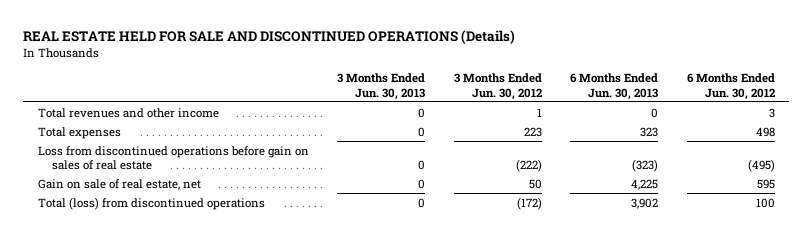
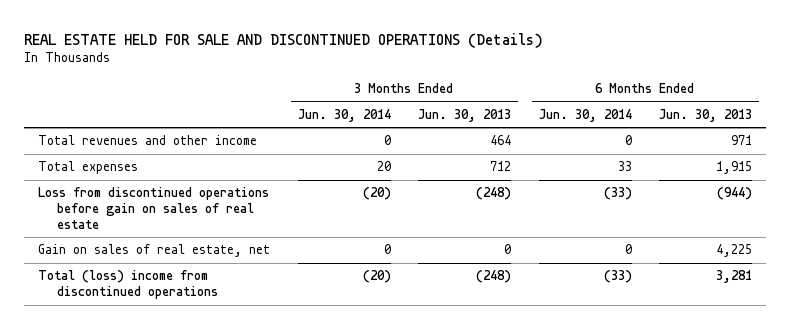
[453,73,542,100] 3 Months Ended Jun. 30, 2012 -> none
[686,73,775,100] 6 Months Ended Jun. 30, 2012 -> none
none -> [297,108,391,122] Jun. 30, 2014
none -> [538,108,632,122] Jun. 30, 2014
[418,107,426,118] 0 -> [490,135,512,146] 464
[651,107,659,118] 0 -> [731,135,753,146] 971
[418,126,426,137] 0 -> [490,161,512,172] 712
[640,126,659,137] 323 -> [716,161,753,175] 1,915
[418,159,426,170] 0 -> [476,187,512,201] (248)
[632,158,659,172] (323) -> [717,187,753,201] (944)
[37,178,201,190] Gain on sale of real estate, net -> [37,244,270,258] Gain on sales of real estate, net
[37,196,265,210] Total (loss) from discontinued operations -> [37,270,218,300] Total (loss) income from discontinued operations
[418,197,426,208] 0 -> [476,270,512,284] (248)
[631,197,659,209] 3,902 -> [716,270,753,284] 3,281

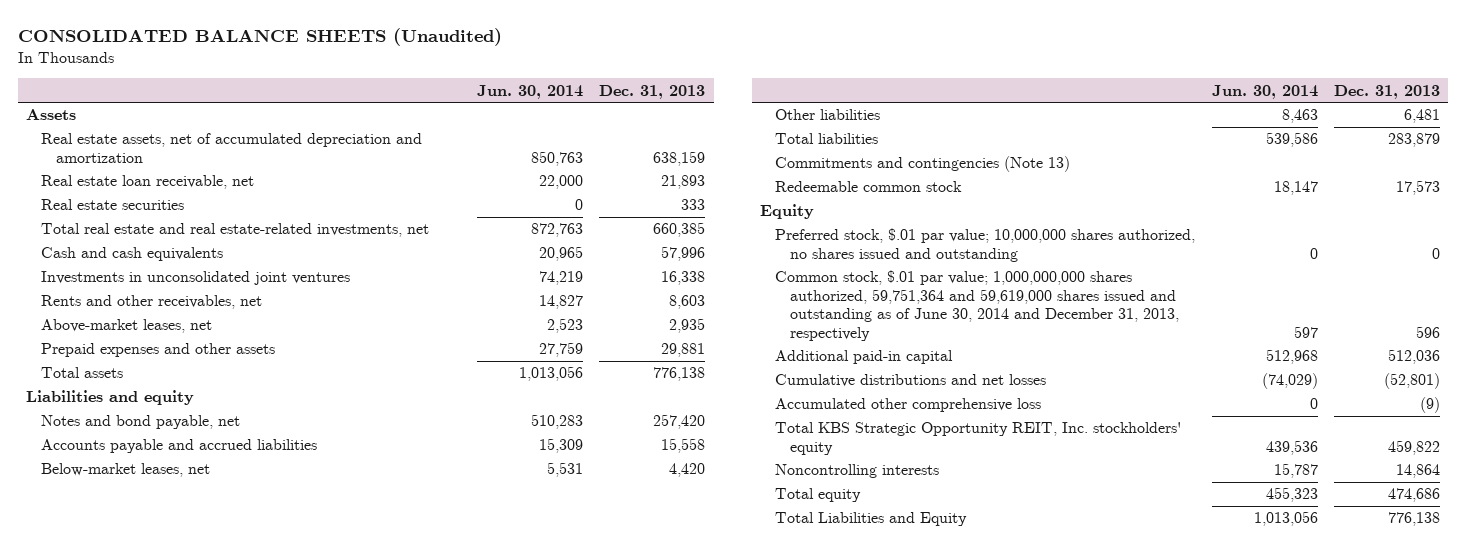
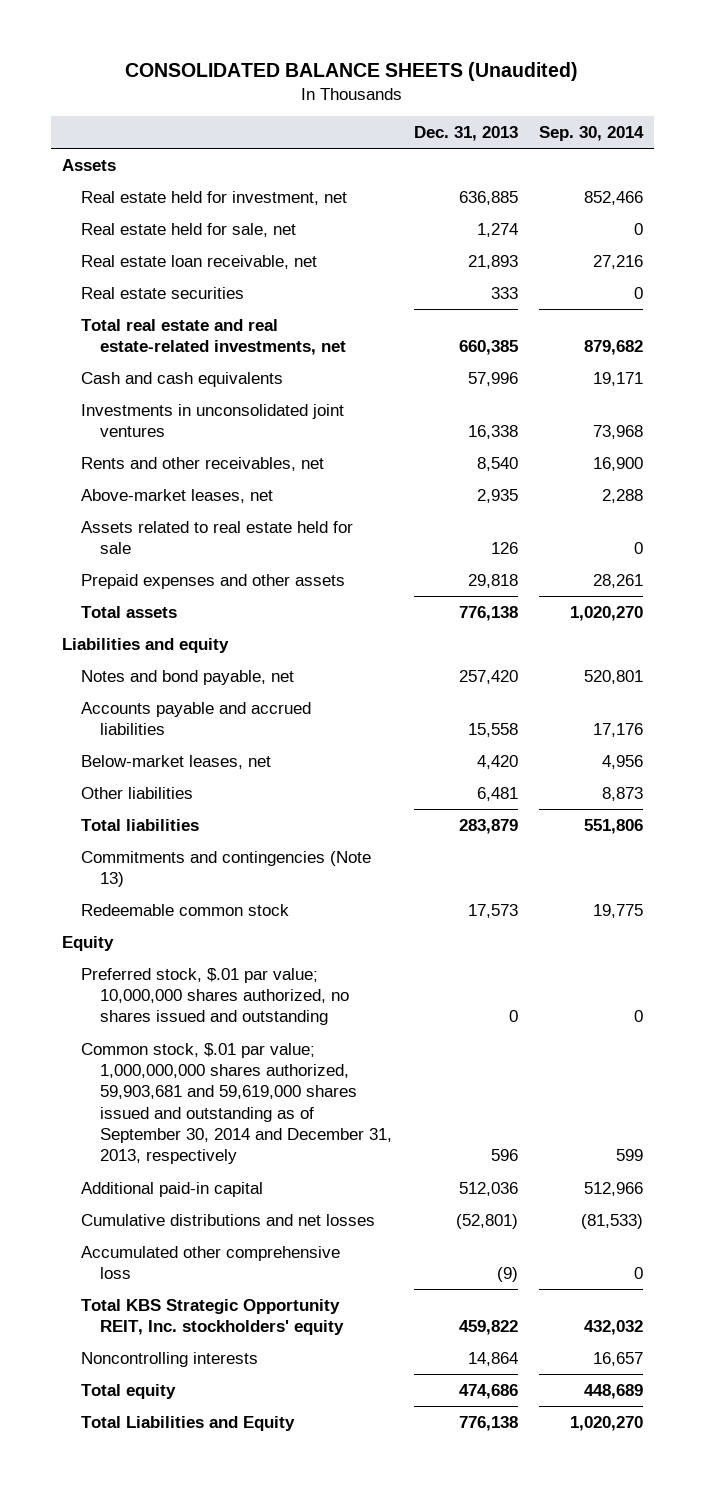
[477,84,584,99] Jun. 30, 2014 -> none
none -> [539,126,645,142] Sep. 30, 2014
[40,133,422,163] Real estate assets, net of accumulated depreciation and amortization -> [80,190,347,205] Real estate held for investment, net
[653,150,706,166] 638,159 -> [458,190,518,205] 636,885
none -> [80,222,296,237] Real estate held for sale, net
[669,295,706,310] 8,603 -> [476,456,518,471] 8,540
none -> [80,520,353,555] Assets related to real estate held for sale
[661,343,706,358] 29,881 -> [467,573,518,588] 29,818
[775,270,1180,341] Common stock, $.01 par value; 1,000,000,000 shares authorized, 59,751,364 and 59,619,000 shares issued and outstanding as of June 30, 2014 and December 31, 2013, respectively -> [80,1042,393,1165] Common stock, $.01 par value; 1,000,000,000 shares authorized, 59,903,681 and 59,619,000 shares issued and outstanding as of September 30, 2014 and December 31, 2013, respectively

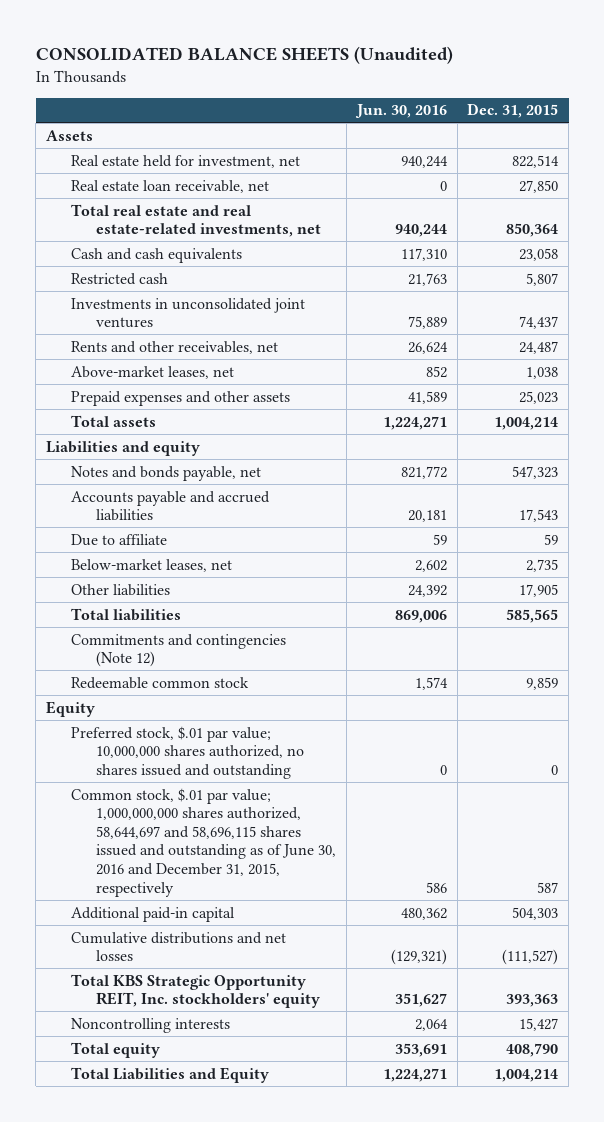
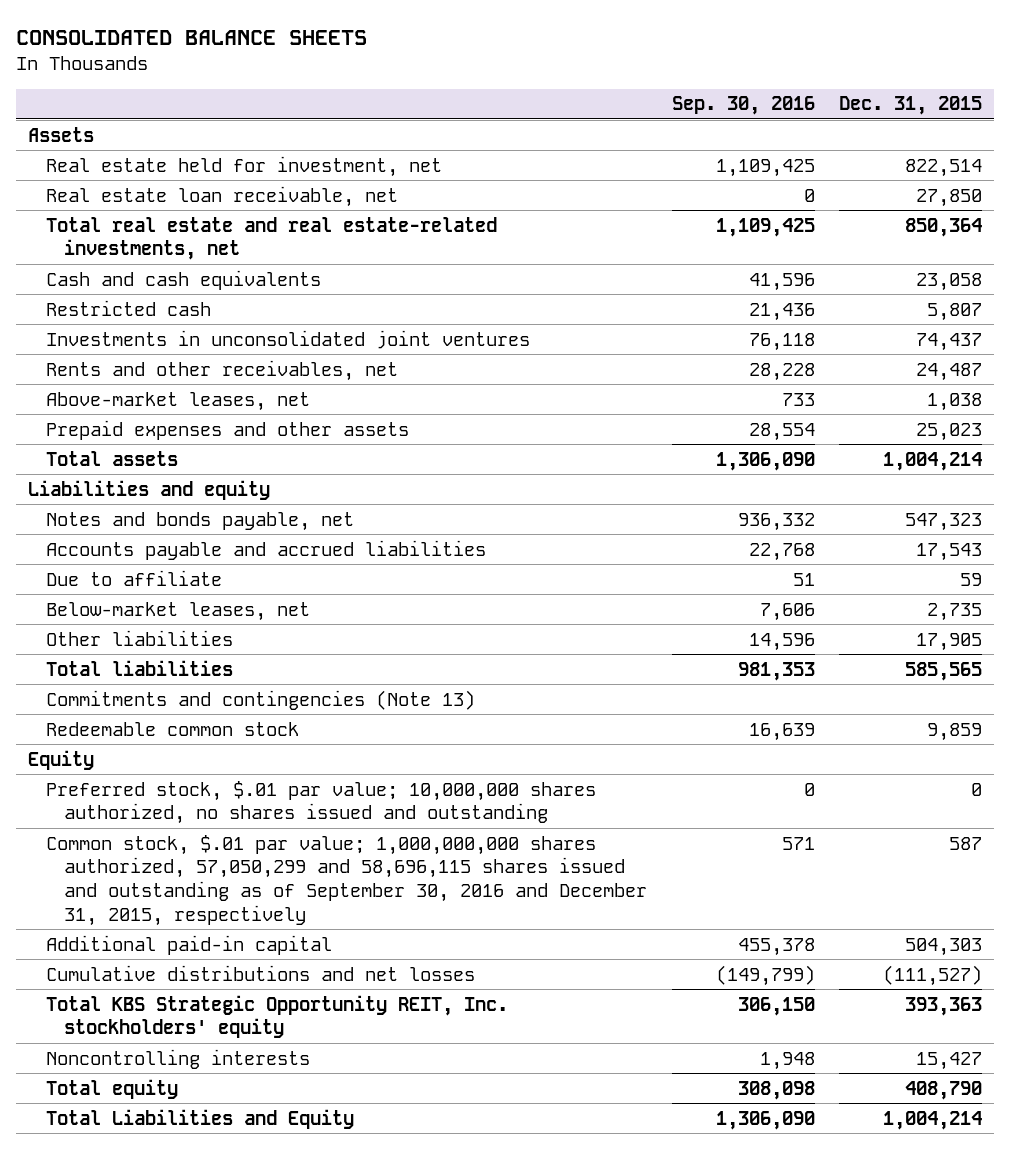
[35,46,453,65] CONSOLIDATED BALANCE SHEETS (Unaudited) -> [15,29,367,45] CONSOLIDATED BALANCE SHEETS
[354,104,447,119] Jun. 30, 2016 -> none
none -> [671,96,815,116] Sep. 30, 2016
[71,633,287,668] Commitments and contingencies (Note 12) -> [46,689,476,710] Commitments and contingencies (Note 13)
[71,787,337,897] Common stock, $.01 par value; 1,000,000,000 shares authorized, 58,644,697 and 58,696,115 shares issued and outstanding as of June 30, 2016 and December 31, 2015, respectively -> [46,834,647,927] Common stock, $.01 par value; 1,000,000,000 shares authorized, 57,050,299 and 58,696,115 shares issued and outstanding as of September 30, 2016 and December 31, 2015, respectively

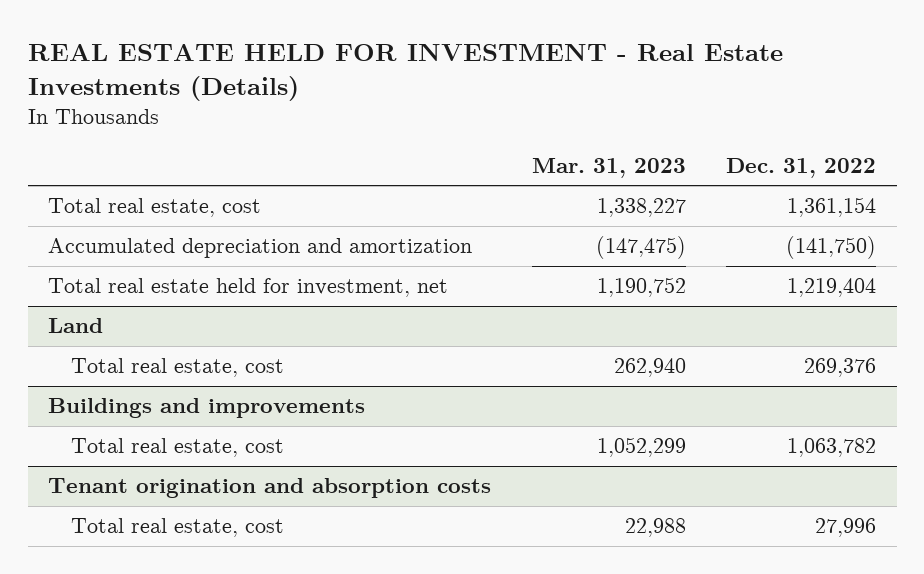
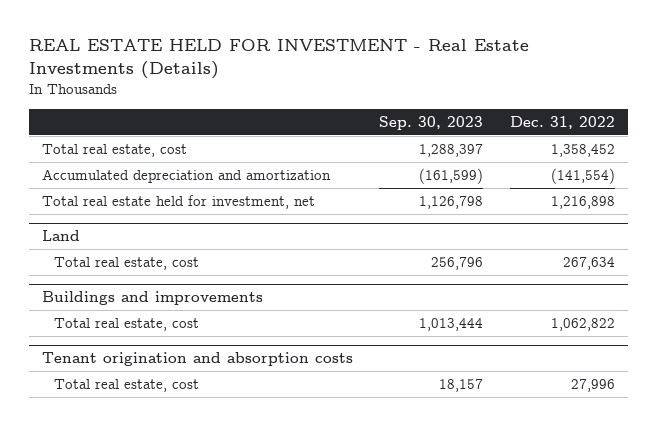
[531,157,686,178] Mar. 31, 2023 -> none
none -> [379,115,484,130] Sep. 30, 2023
[787,197,877,218] 1,361,154 -> [551,144,616,158] 1,358,452
[786,236,877,260] (141,750) -> [551,168,616,185] (141,554)
[787,278,877,298] 1,219,404 -> [551,196,616,210] 1,216,898
[804,358,877,378] 269,376 -> [563,257,616,271] 267,634
[787,438,877,458] 1,063,782 -> [551,318,616,332] 1,062,822

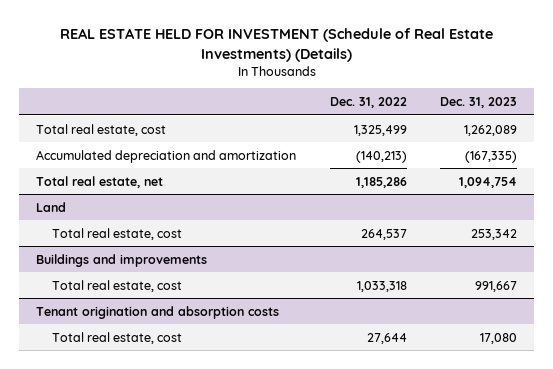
[28,39,529,80] REAL ESTATE HELD FOR INVESTMENT - Real Estate Investments (Details) -> [59,27,493,62] REAL ESTATE HELD FOR INVESTMENT (Schedule of Real Estate Investments) (Details)
[379,115,484,130] Sep. 30, 2023 -> none
none -> [440,97,518,109] Dec. 31, 2023
[551,144,616,158] 1,358,452 -> [353,124,407,136] 1,325,499
[551,168,616,185] (141,554) -> [355,150,407,163] (140,213)
[41,195,315,210] Total real estate held for investment, net -> [35,175,163,188] Total real estate, net
[551,196,616,210] 1,216,898 -> [355,176,407,188] 1,185,286
[563,257,616,271] 267,634 -> [360,228,407,240] 264,537
[551,318,616,332] 1,062,822 -> [356,280,407,292] 1,033,318
[571,379,616,393] 27,996 -> [366,332,407,344] 27,644

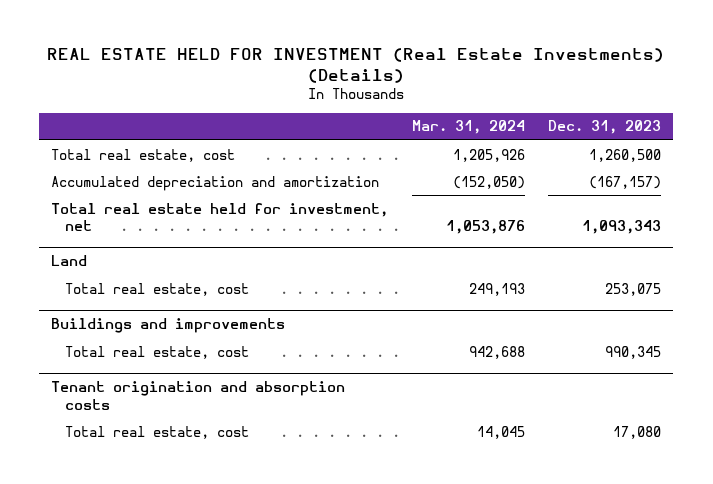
[59,27,493,62] REAL ESTATE HELD FOR INVESTMENT (Schedule of Real Estate Investments) (Details) -> [47,48,665,84] REAL ESTATE HELD FOR INVESTMENT (Real Estate Investments) (Details)
[329,97,407,109] Dec. 31, 2022 -> none
none -> [411,120,525,135] Mar. 31, 2024
[464,124,518,136] 1,262,089 -> [589,148,662,162] 1,260,500
[465,150,518,163] (167,335) -> [589,175,662,189] (167,157)
[35,175,163,188] Total real estate, net -> [51,202,389,232] Total real estate held for investment, net
[459,176,518,188] 1,094,754 -> [582,220,662,235] 1,093,343
[471,228,518,240] 253,342 -> [605,282,662,296] 253,075
[475,280,518,292] 991,667 -> [605,345,662,359] 990,345

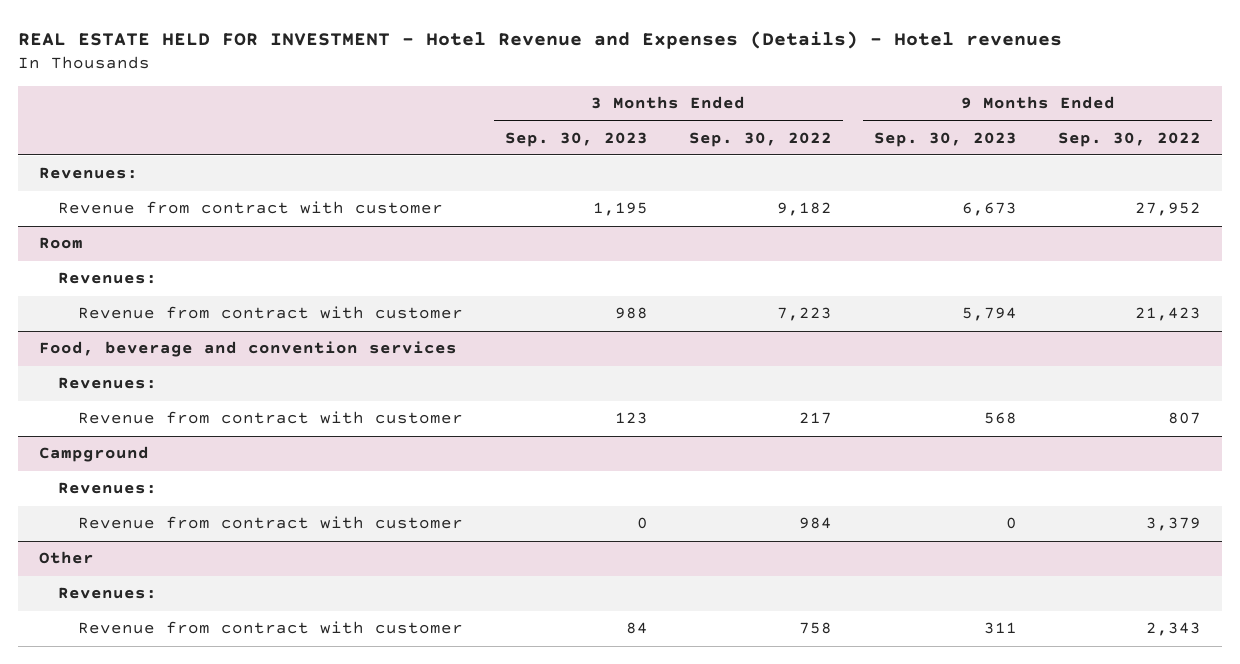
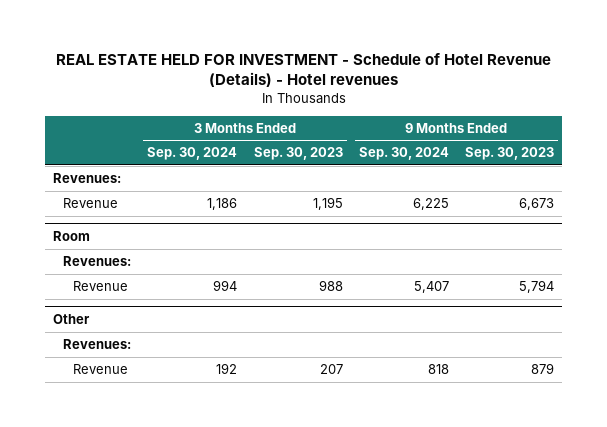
[17,30,1062,49] REAL ESTATE HELD FOR INVESTMENT - Hotel Revenue and Expenses (Details) - Hotel revenues -> [55,53,551,88] REAL ESTATE HELD FOR INVESTMENT - Schedule of Hotel Revenue (Details) - Hotel revenues
[689,131,833,147] Sep. 30, 2022 -> none
[1058,131,1202,147] Sep. 30, 2022 -> none
none -> [147,147,238,161] Sep. 30, 2024
none -> [358,147,449,161] Sep. 30, 2024
[58,201,444,215] Revenue from contract with customer -> [63,198,119,209] Revenue
[38,341,457,358] Food, beverage and convention services -> none
[58,377,158,390] Revenues: -> none
[77,411,463,425] Revenue from contract with customer -> none
[38,446,149,463] Campground -> none
[58,482,158,495] Revenues: -> none
[77,516,463,530] Revenue from contract with customer -> none
[77,306,463,320] Revenue from contract with customer -> [73,281,129,292] Revenue
[77,621,463,635] Revenue from contract with customer -> [73,364,129,375] Revenue
[625,622,648,635] 84 -> [319,364,343,375] 207
[983,622,1017,635] 311 -> [530,363,554,375] 879

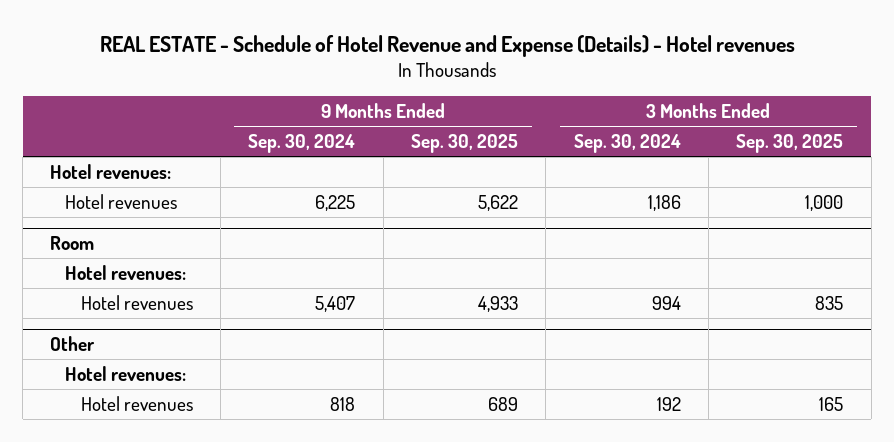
[55,53,551,88] REAL ESTATE HELD FOR INVESTMENT - Schedule of Hotel Revenue (Details) - Hotel revenues -> [99,34,795,57] REAL ESTATE - Schedule of Hotel Revenue and Expense (Details) - Hotel revenues
[253,147,343,161] Sep. 30, 2023 -> none
[464,147,554,161] Sep. 30, 2023 -> none
none -> [410,134,518,154] Sep. 30, 2025
none -> [736,134,844,154] Sep. 30, 2025
[53,173,122,184] Revenues: -> [50,163,172,179] Hotel revenues:
[63,198,119,209] Revenue -> [65,193,178,209] Hotel revenues
[63,256,132,267] Revenues: -> [65,264,187,280] Hotel revenues:
[73,281,129,292] Revenue -> [80,294,193,310] Hotel revenues
[63,339,132,350] Revenues: -> [65,365,187,381] Hotel revenues:
[73,364,129,375] Revenue -> [80,395,193,411] Hotel revenues

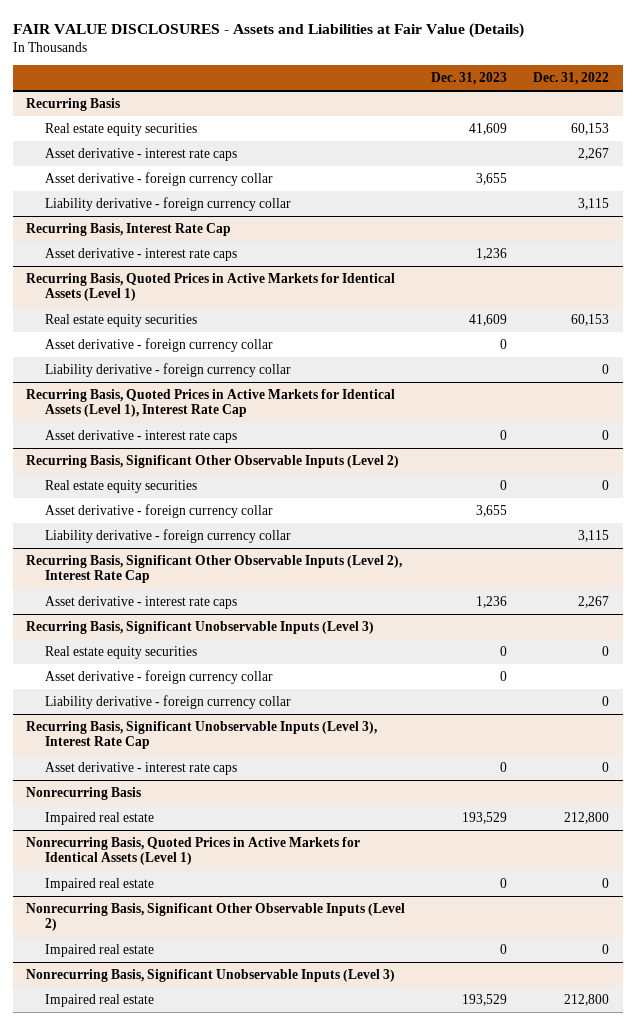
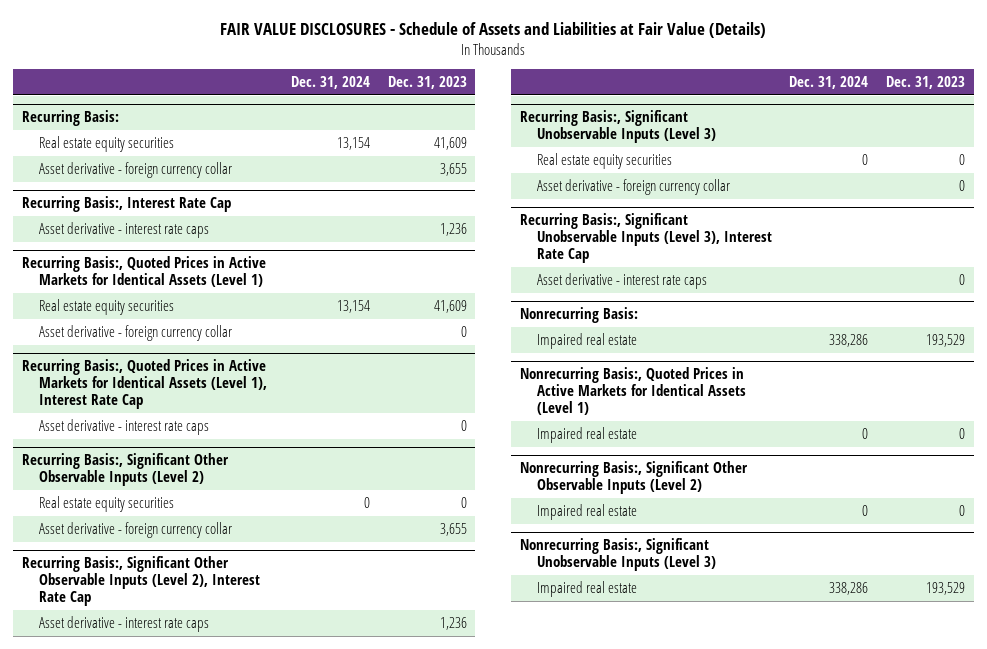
[13,22,525,38] FAIR VALUE DISCLOSURES - Assets and Liabilities at Fair Value (Details) -> [220,22,767,39] FAIR VALUE DISCLOSURES - Schedule of Assets and Liabilities at Fair Value (Details)
[533,72,610,86] Dec. 31, 2022 -> none
none -> [291,75,371,89] Dec. 31, 2024
[26,97,121,111] Recurring Basis -> [21,110,119,127] Recurring Basis:
[45,147,238,161] Asset derivative - interest rate caps -> none
[45,196,292,211] Liability derivative - foreign currency collar -> none
[26,222,232,236] Recurring Basis, Interest Rate Cap -> [21,196,231,213] Recurring Basis:, Interest Rate Cap
[26,272,396,302] Recurring Basis, Quoted Prices in Active Markets for Identical Assets (Level 1) -> [21,256,266,288] Recurring Basis:, Quoted Prices in Active Markets for Identical Assets (Level 1)
[45,362,292,377] Liability derivative - foreign currency collar -> none
[26,388,396,418] Recurring Basis, Quoted Prices in Active Markets for Identical Assets (Level 1), Interest Rate Cap -> [21,359,267,410] Recurring Basis:, Quoted Prices in Active Markets for Identical Assets (Level 1), Interest Rate Cap
[26,454,400,468] Recurring Basis, Significant Other Observable Inputs (Level 2) -> [21,453,229,487] Recurring Basis:, Significant Other Observable Inputs (Level 2)
[45,528,292,543] Liability derivative - foreign currency collar -> none
[26,554,403,584] Recurring Basis, Significant Other Observable Inputs (Level 2), Interest Rate Cap -> [21,556,260,607] Recurring Basis:, Significant Other Observable Inputs (Level 2), Interest Rate Cap
[26,620,375,634] Recurring Basis, Significant Unobservable Inputs (Level 3) -> [519,110,717,144] Recurring Basis:, Significant Unobservable Inputs (Level 3)
[45,694,292,709] Liability derivative - foreign currency collar -> none
[26,720,378,750] Recurring Basis, Significant Unobservable Inputs (Level 3), Interest Rate Cap -> [519,213,773,264] Recurring Basis:, Significant Unobservable Inputs (Level 3), Interest Rate Cap
[26,786,142,800] Nonrecurring Basis -> [519,307,638,324] Nonrecurring Basis:
[26,836,361,866] Nonrecurring Basis, Quoted Prices in Active Markets for Identical Assets (Level 1) -> [519,367,747,416] Nonrecurring Basis:, Quoted Prices in Active Markets for Identical Assets (Level 1)
[26,902,406,932] Nonrecurring Basis, Significant Other Observable Inputs (Level 2) -> [519,461,748,495] Nonrecurring Basis:, Significant Other Observable Inputs (Level 2)
[26,968,396,982] Nonrecurring Basis, Significant Unobservable Inputs (Level 3) -> [519,538,717,572] Nonrecurring Basis:, Significant Unobservable Inputs (Level 3)

